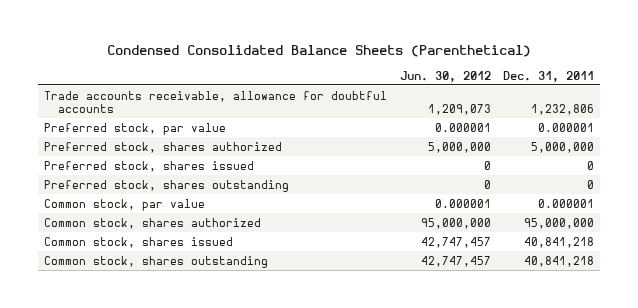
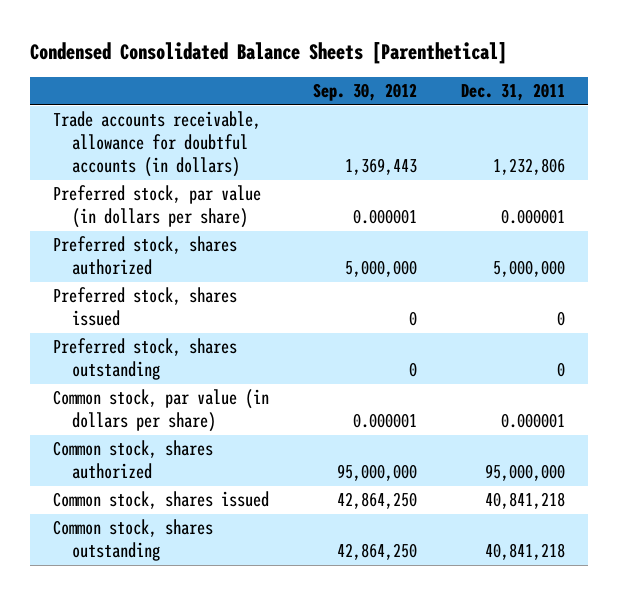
[107,45,532,58] Condensed Consolidated Balance Sheets (Parenthetical) -> [30,41,508,64] Condensed Consolidated Balance Sheets [Parenthetical]
[399,70,491,82] Jun. 30, 2012 -> none
none -> [312,83,417,102] Sep. 30, 2012
[44,90,388,113] Trade accounts receivable, allowance for doubtful accounts -> [52,111,261,178] Trade accounts receivable, allowance for doubtful accounts (in dollars)
[44,122,227,135] Preferred stock, par value -> [52,185,261,229] Preferred stock, par value (in dollars per share)
[44,198,206,211] Common stock, par value -> [52,389,269,433] Common stock, par value (in dollars per share)

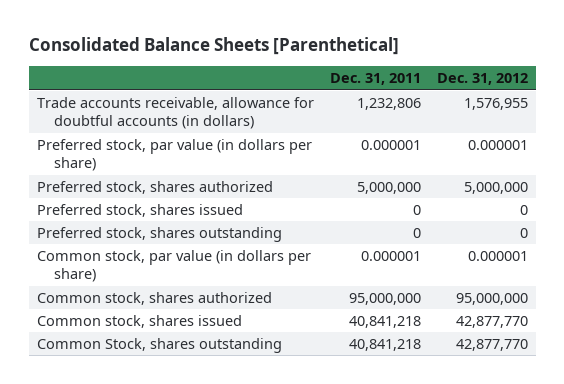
[30,41,508,64] Condensed Consolidated Balance Sheets [Parenthetical] -> [28,37,399,56] Consolidated Balance Sheets [Parenthetical]
[312,83,417,102] Sep. 30, 2012 -> none
none -> [436,73,528,86] Dec. 31, 2012
[52,519,213,562] Common stock, shares outstanding -> [36,337,282,353] Common Stock, shares outstanding

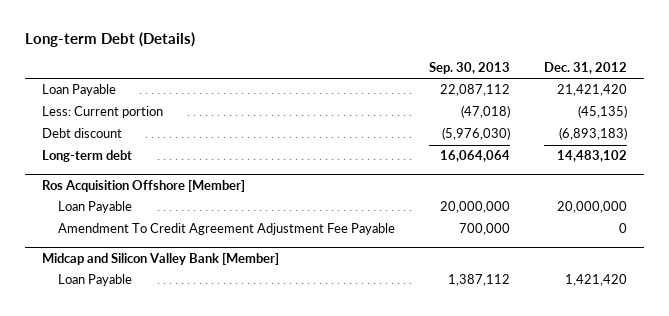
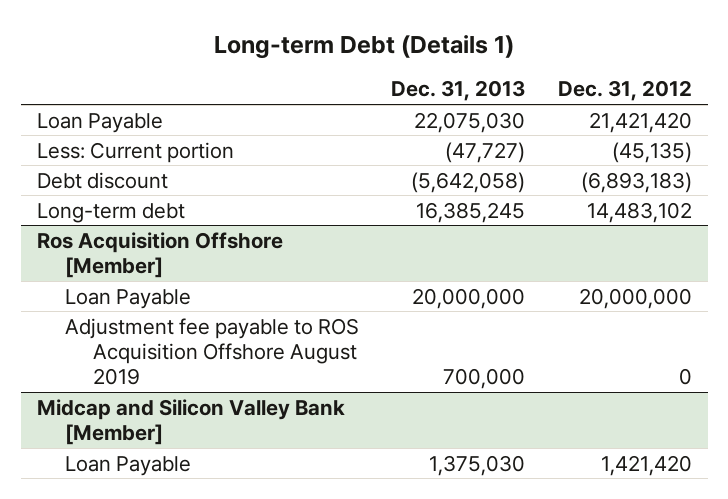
[24,32,195,48] Long-term Debt (Details) -> [214,35,515,60] Long-term Debt (Details 1)
[428,61,510,74] Sep. 30, 2013 -> none
none -> [391,80,526,102] Dec. 31, 2013
[57,223,395,236] Amendment To Credit Agreement Adjustment Fee Payable -> [64,317,359,385] Adjustment fee payable to ROS Acquisition Offshore August 2019

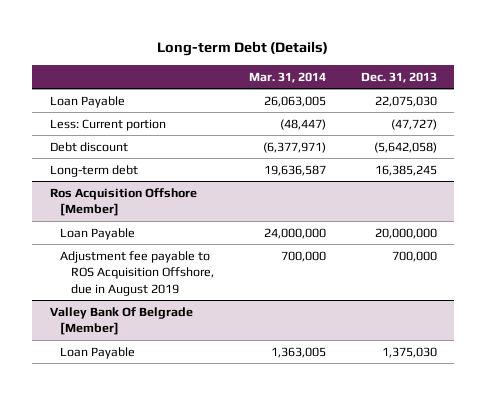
[214,35,515,60] Long-term Debt (Details 1) -> [157,41,329,57] Long-term Debt (Details)
[557,80,692,102] Dec. 31, 2012 -> none
none -> [248,71,326,83] Mar. 31, 2014
[36,398,345,445] Midcap and Silicon Valley Bank [Member] -> none
[64,317,359,385] Adjustment fee payable to ROS Acquisition Offshore August 2019 -> [60,250,214,296] Adjustment fee payable to ROS Acquisition Offshore, due in August 2019
none -> [49,306,193,336] Valley Bank Of Belgrade [Member]

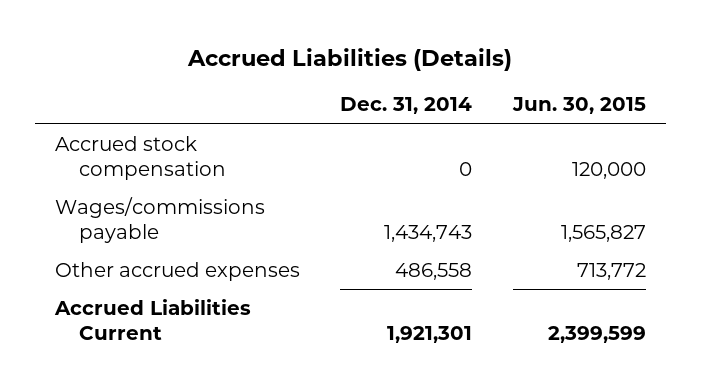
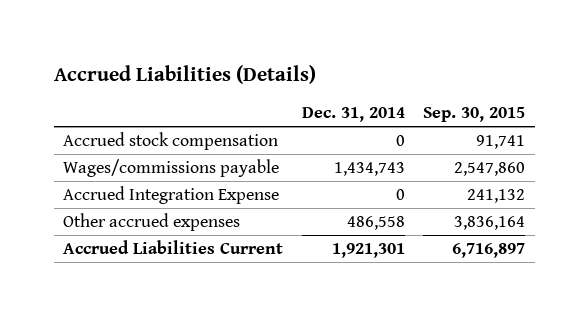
[511,97,646,115] Jun. 30, 2015 -> none
none -> [423,107,526,123] Sep. 30, 2015
none -> [63,186,280,205] Accrued Integration Expense

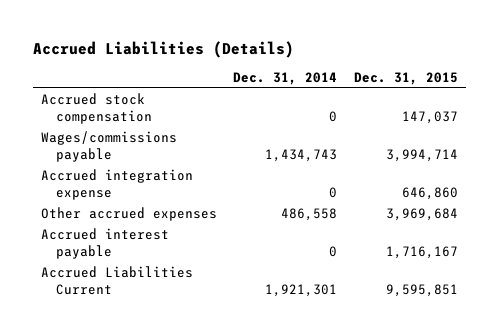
[423,107,526,123] Sep. 30, 2015 -> none
none -> [353,72,458,86] Dec. 31, 2015
[63,186,280,205] Accrued Integration Expense -> [40,169,193,201] Accrued integration expense
none -> [40,228,169,260] Accrued interest payable

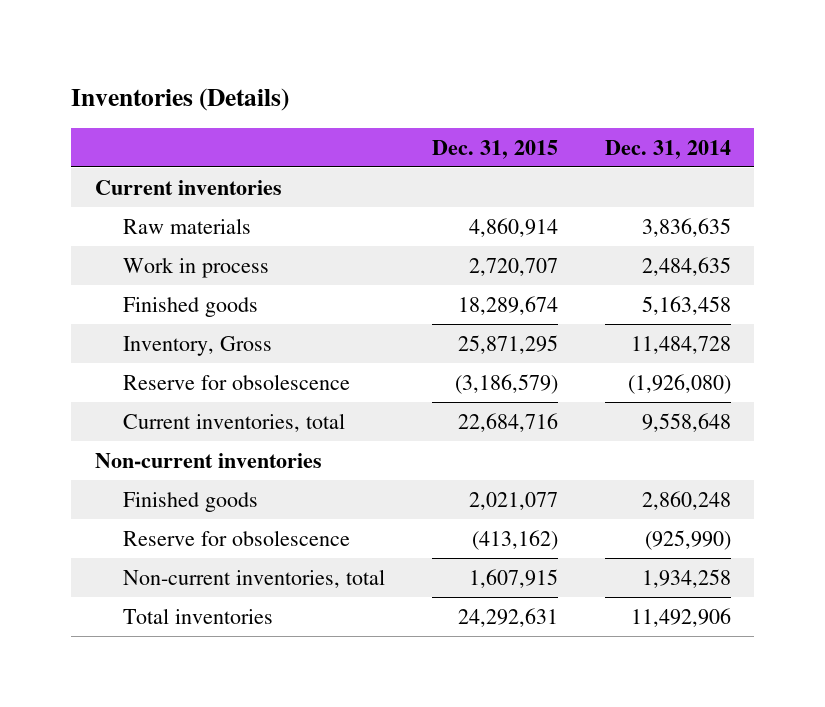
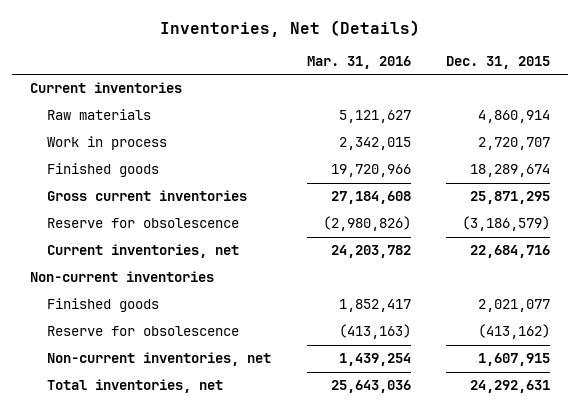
[71,87,290,111] Inventories (Details) -> [160,19,421,37] Inventories, Net (Details)
[604,139,731,159] Dec. 31, 2014 -> none
none -> [306,56,411,70] Mar. 31, 2016
[122,335,272,356] Inventory, Gross -> [46,190,247,202] Gross current inventories
[122,412,345,432] Current inventories, total -> [46,244,239,259] Current inventories, net
[122,568,385,588] Non-current inventories, total -> [46,352,271,367] Non-current inventories, net
[122,607,273,624] Total inventories -> [46,379,223,394] Total inventories, net

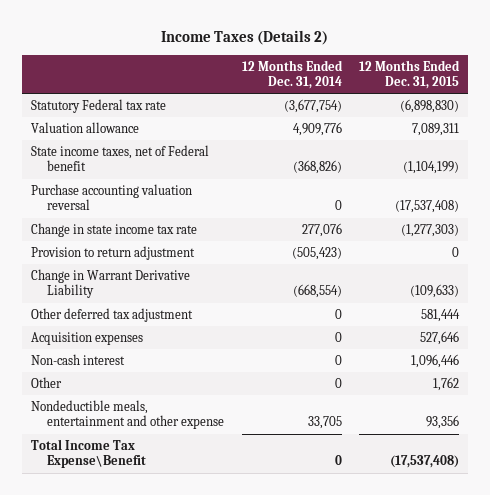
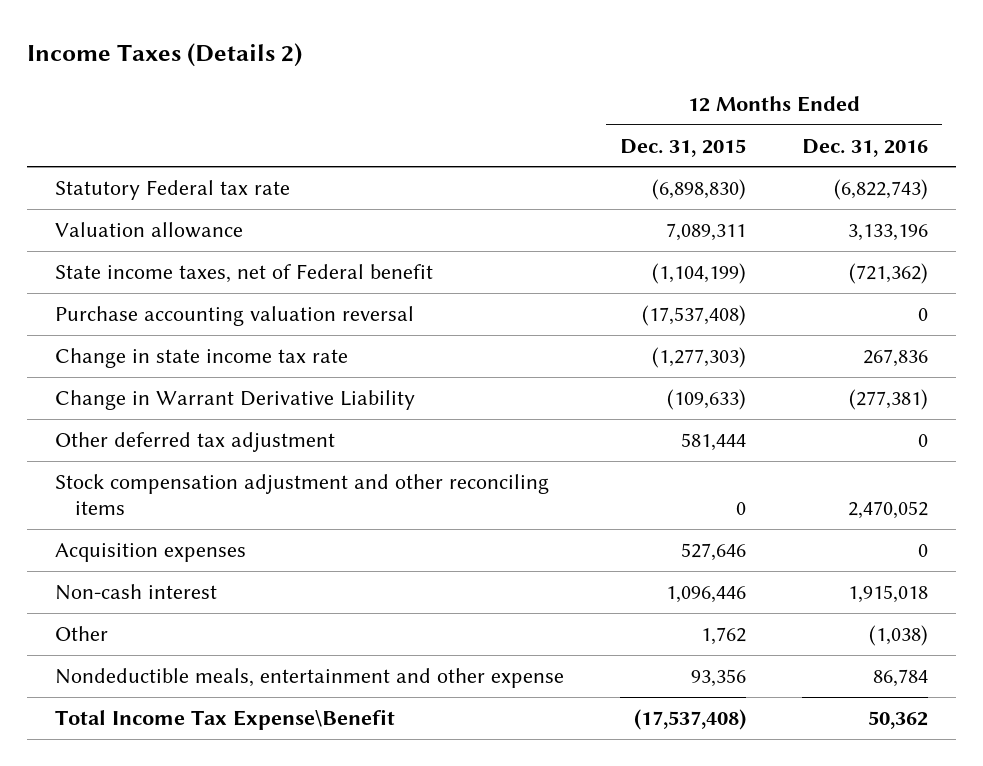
[241,59,343,90] 12 Months Ended Dec. 31, 2014 -> none
none -> [802,138,929,157] Dec. 31, 2016
[31,245,196,260] Provision to return adjustment -> none
none -> [55,474,550,515] Stock compensation adjustment and other reconciling items

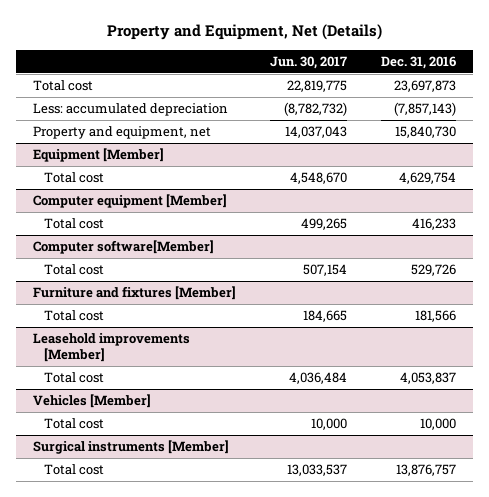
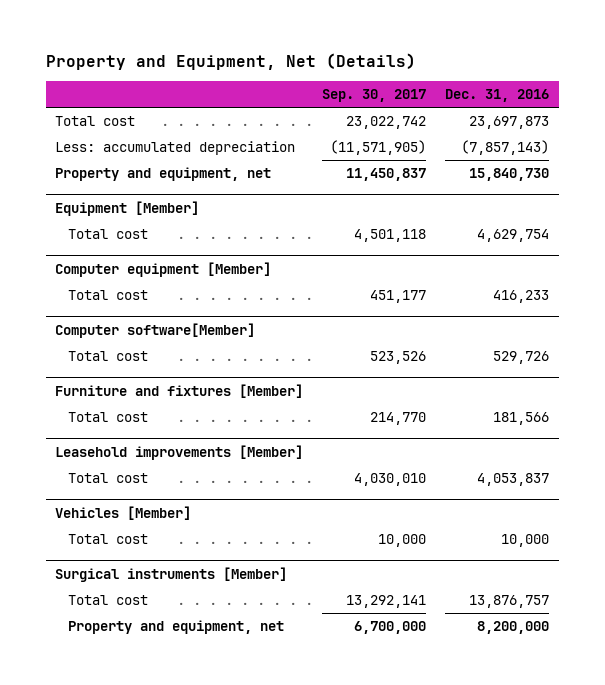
[270,55,348,69] Jun. 30, 2017 -> none
none -> [322,89,427,103] Sep. 30, 2017
none -> [68,620,285,635] Property and equipment, net

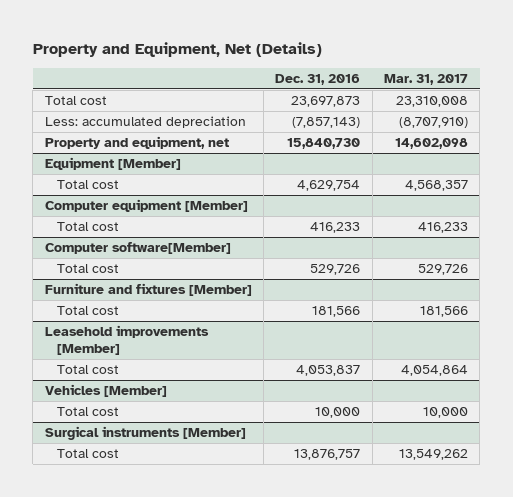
[322,89,427,103] Sep. 30, 2017 -> none
none -> [383,73,468,85] Mar. 31, 2017
[68,620,285,635] Property and equipment, net -> none

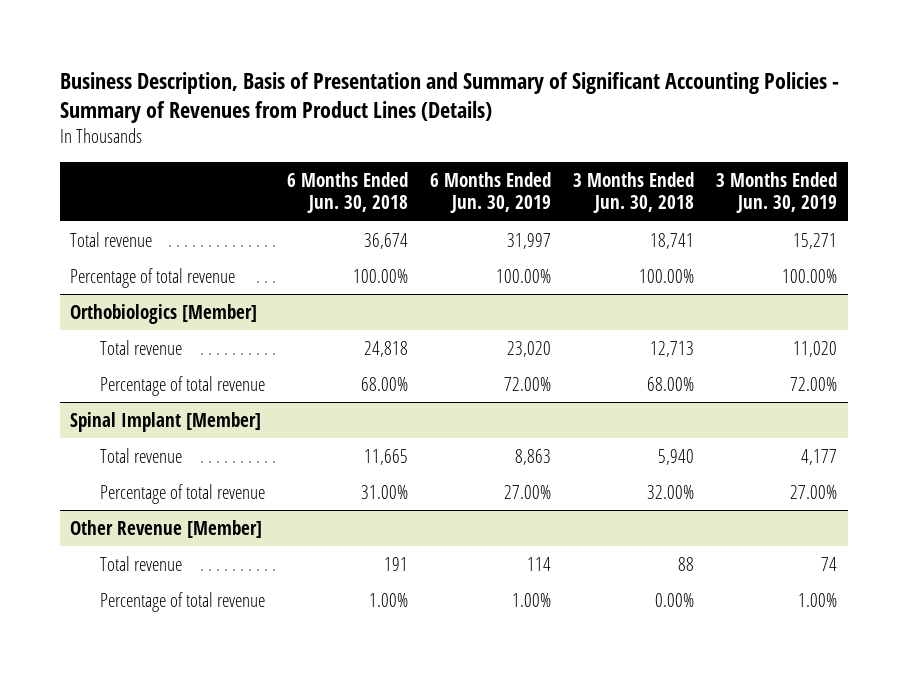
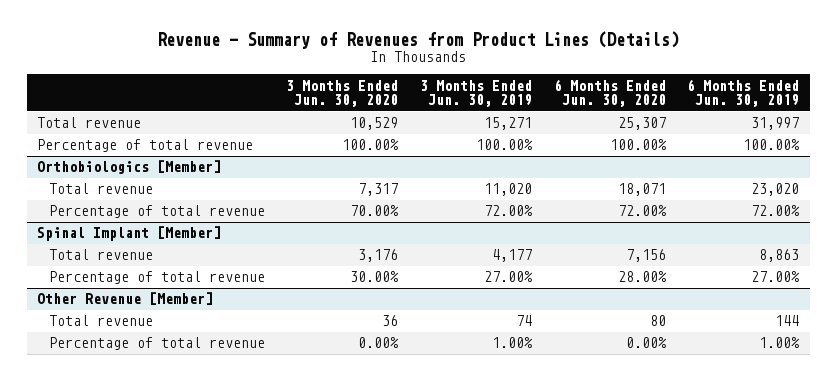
[59,71,839,123] Business Description, Basis of Presentation and Summary of Significant Accounting Policies - Summary of Revenues from Product Lines (Details) -> [157,30,680,49] Revenue - Summary of Revenues from Product Lines (Details)
[286,172,408,214] 6 Months Ended Jun. 30, 2018 -> none
[572,172,694,214] 3 Months Ended Jun. 30, 2018 -> none
none -> [286,79,399,108] 3 Months Ended Jun. 30, 2020
none -> [553,78,666,108] 6 Months Ended Jun. 30, 2020
[526,556,551,571] 114 -> [775,315,800,327] 144

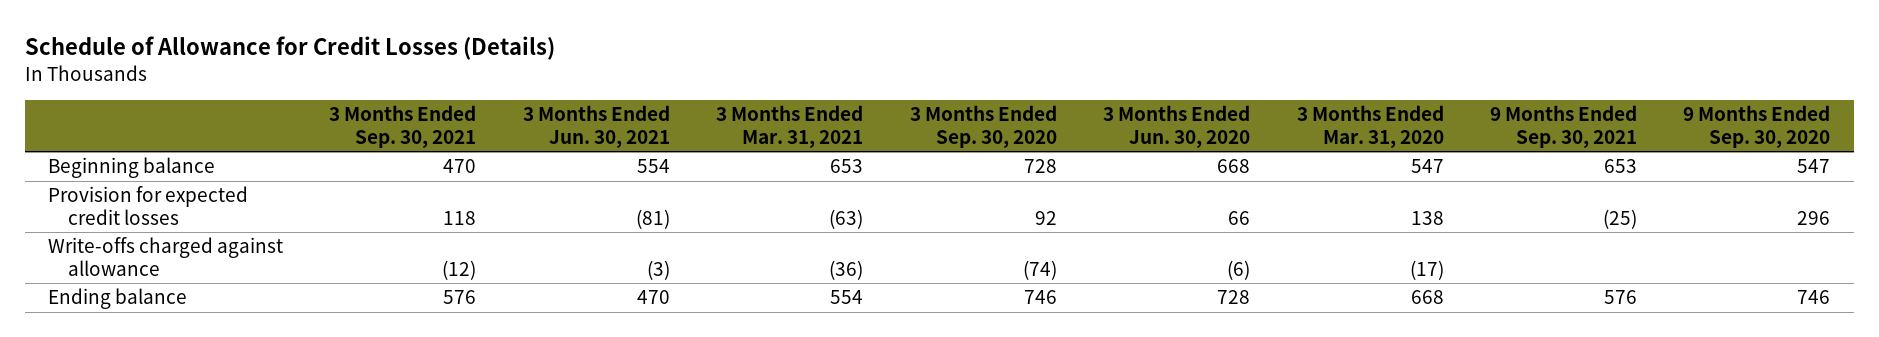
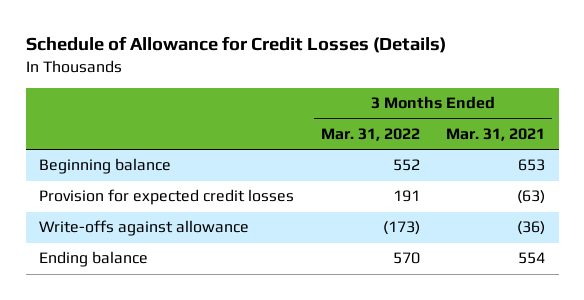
[329,105,477,148] 3 Months Ended Sep. 30, 2021 -> none
[522,105,670,148] 3 Months Ended Jun. 30, 2021 -> none
[909,105,1057,148] 3 Months Ended Sep. 30, 2020 -> none
[1103,105,1251,148] 3 Months Ended Jun. 30, 2020 -> none
[1296,105,1444,148] 3 Months Ended Mar. 31, 2020 -> none
[1490,105,1638,148] 9 Months Ended Sep. 30, 2021 -> none
[1683,105,1831,148] 9 Months Ended Sep. 30, 2020 -> none
none -> [320,127,420,141] Mar. 31, 2022
[48,237,284,277] Write-offs charged against allowance -> [39,220,250,237] Write-offs against allowance

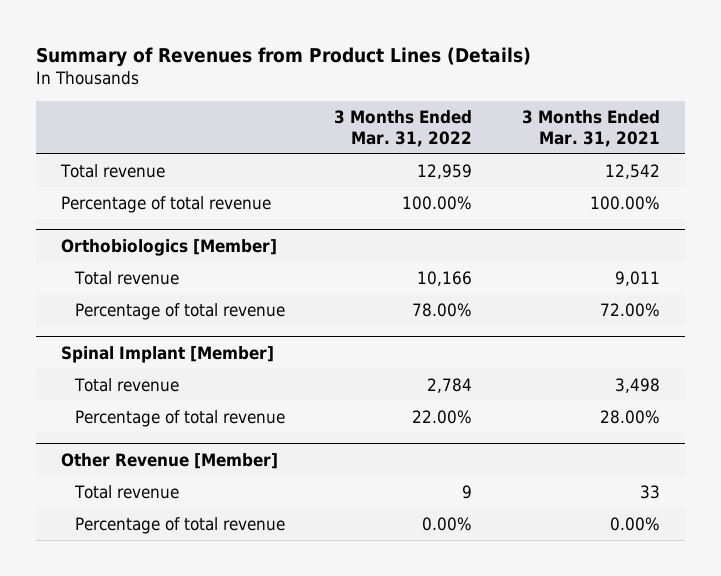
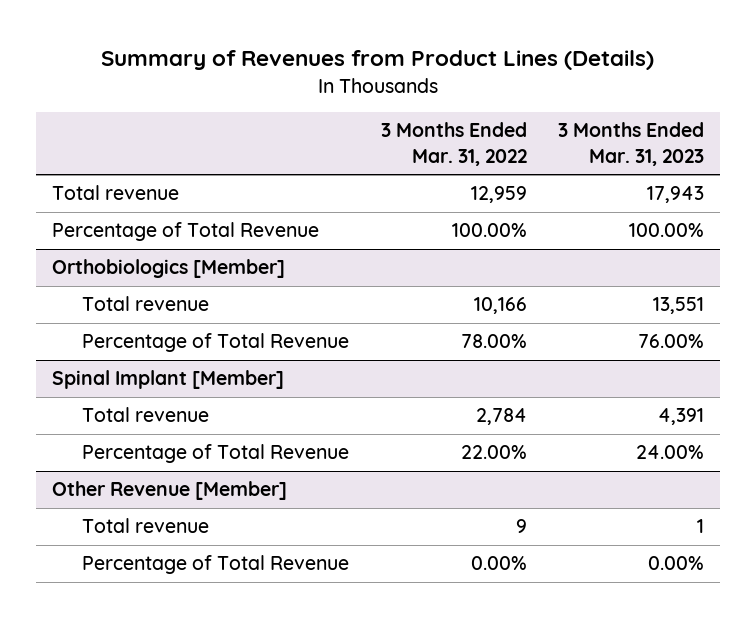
[521,109,660,147] 3 Months Ended Mar. 31, 2021 -> none
none -> [558,122,705,166] 3 Months Ended Mar. 31, 2023
[60,196,271,214] Percentage of total revenue -> [51,222,319,242] Percentage of Total Revenue
[74,303,285,321] Percentage of total revenue -> [81,333,349,353] Percentage of Total Revenue
[74,410,285,428] Percentage of total revenue -> [81,444,349,464] Percentage of Total Revenue
[74,517,285,535] Percentage of total revenue -> [81,555,349,575] Percentage of Total Revenue

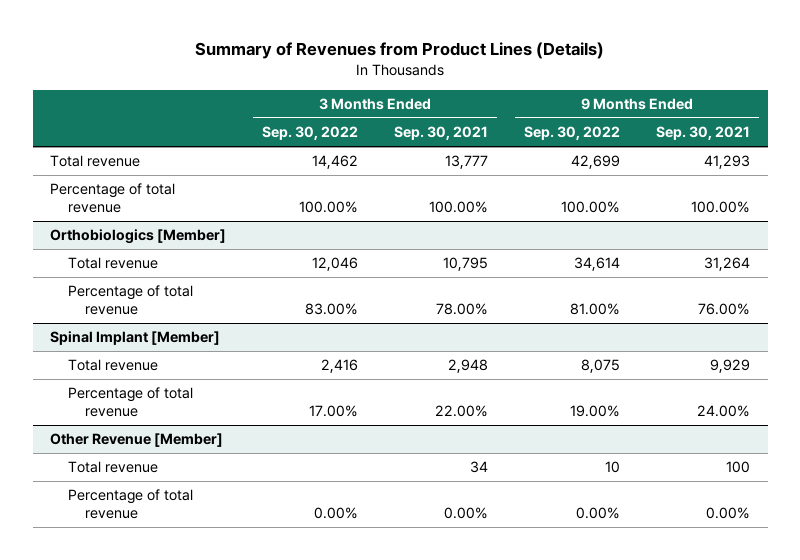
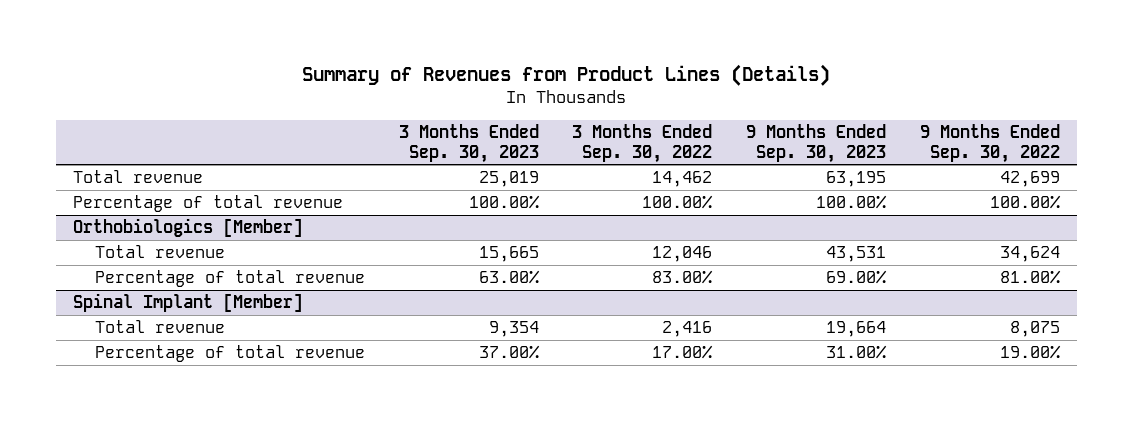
[394,126,489,141] Sep. 30, 2021 -> none
[655,126,750,141] Sep. 30, 2021 -> none
none -> [398,124,539,163] 3 Months Ended Sep. 30, 2023
none -> [746,124,887,163] 9 Months Ended Sep. 30, 2023
[574,257,621,272] 34,614 -> [999,246,1060,263] 34,624
[50,433,224,448] Other Revenue [Member] -> none
[67,461,158,474] Total revenue -> none
[67,489,193,520] Percentage of total revenue -> none

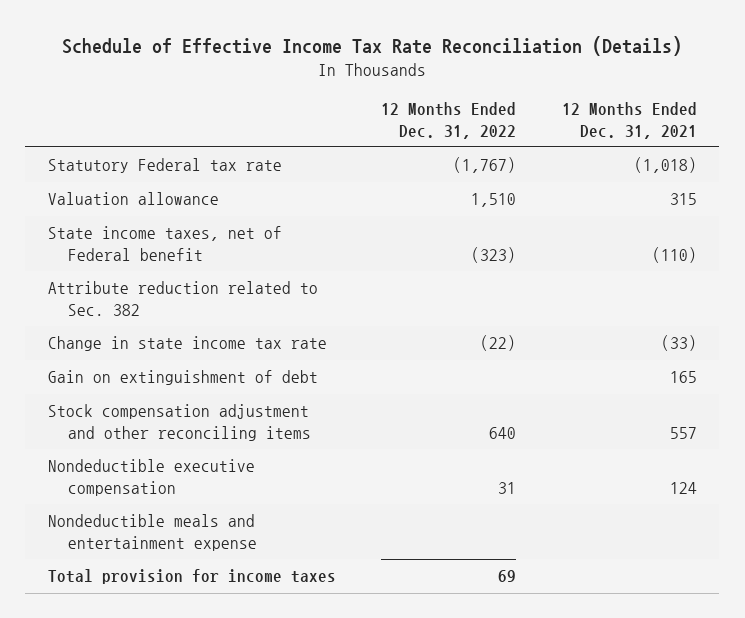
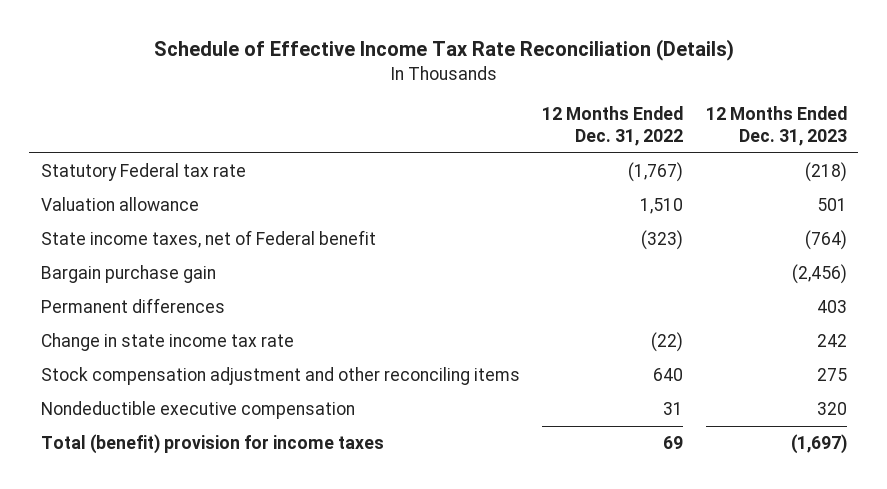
[561,102,697,139] 12 Months Ended Dec. 31, 2021 -> none
none -> [705,106,847,147] 12 Months Ended Dec. 31, 2023
[47,281,318,316] Attribute reduction related to Sec. 382 -> none
none -> [40,265,216,284] Bargain purchase gain
none -> [40,298,225,314] Permanent differences
[47,370,318,386] Gain on extinguishment of debt -> none
[47,514,258,551] Nondeductible meals and entertainment expense -> none
[47,569,336,585] Total provision for income taxes -> [40,434,384,455] Total (benefit) provision for income taxes

